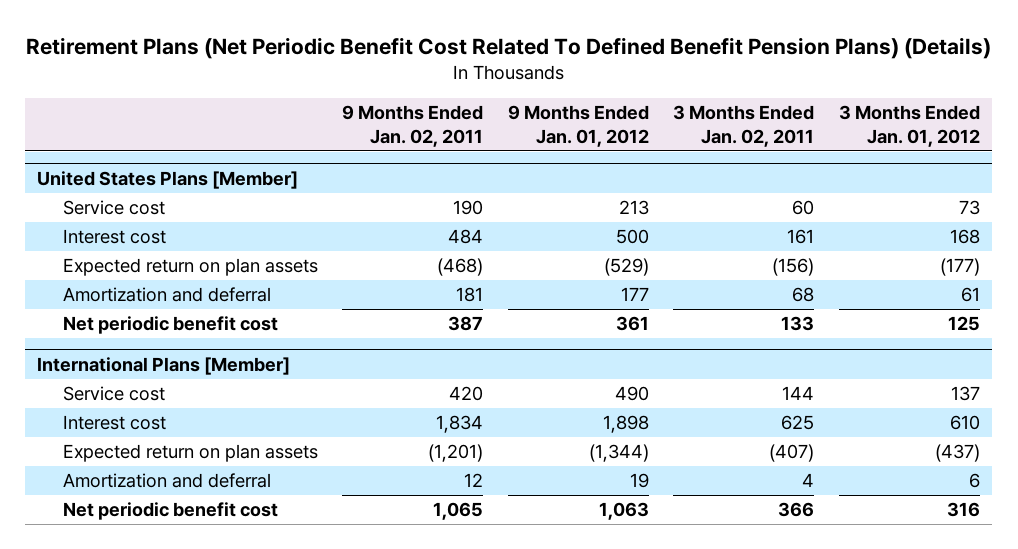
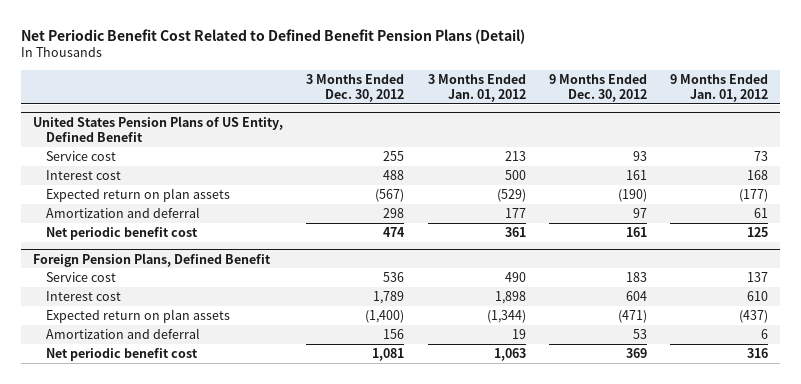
[25,37,991,60] Retirement Plans (Net Periodic Benefit Cost Related To Defined Benefit Pension Plans) (Details) -> [21,28,526,44] Net Periodic Benefit Cost Related to Defined Benefit Pension Plans (Detail)
[342,105,484,147] 9 Months Ended Jan. 02, 2011 -> none
[673,105,815,147] 3 Months Ended Jan. 02, 2011 -> none
none -> [306,73,405,103] 3 Months Ended Dec. 30, 2012
none -> [548,73,647,103] 9 Months Ended Dec. 30, 2012
[37,171,299,190] United States Plans [Member] -> none
[37,357,291,376] International Plans [Member] -> none
none -> [32,115,283,143] United States Pension Plans of US Entity, Defined Benefit
[618,200,649,216] 213 -> [754,150,769,161] 73
[959,200,981,216] 73 -> [504,150,526,161] 213
[615,229,649,245] 500 -> [747,169,769,180] 168
[950,229,981,245] 168 -> [504,169,526,180] 500
[603,258,649,277] (529) -> [739,188,769,202] (177)
[940,258,981,277] (177) -> [496,188,526,202] (529)
[620,287,649,302] 177 -> [754,207,769,218] 61
[961,287,981,303] 61 -> [504,207,526,218] 177
[615,316,649,332] 361 -> [747,226,769,237] 125
[948,316,981,332] 125 -> [504,226,526,237] 361
none -> [32,252,271,267] Foreign Pension Plans, Defined Benefit
[614,386,649,402] 490 -> [747,271,769,282] 137
[951,386,981,402] 137 -> [504,271,526,282] 490
[602,415,649,434] 1,898 -> [747,290,769,301] 610
[950,415,981,431] 610 -> [494,290,526,304] 1,898
[588,444,649,463] (1,344) -> [739,309,769,323] (437)
[935,444,981,463] (437) -> [486,309,526,323] (1,344)
[629,473,649,489] 19 -> [761,328,769,339] 6
[969,473,981,489] 6 -> [511,328,526,339] 19
[598,502,649,521] 1,063 -> [747,347,769,358] 316
[947,502,981,518] 316 -> [493,347,526,361] 1,063

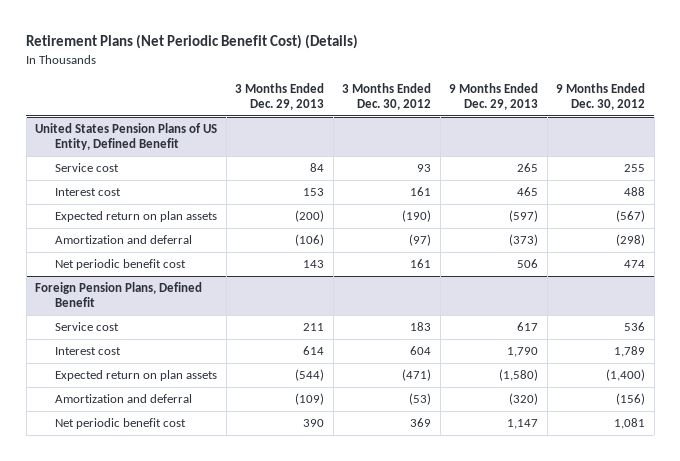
[21,28,526,44] Net Periodic Benefit Cost Related to Defined Benefit Pension Plans (Detail) -> [26,34,359,50] Retirement Plans (Net Periodic Benefit Cost) (Details)
[427,73,526,103] 3 Months Ended Jan. 01, 2012 -> none
[670,73,769,103] 9 Months Ended Jan. 01, 2012 -> none
none -> [235,83,325,111] 3 Months Ended Dec. 29, 2013
none -> [449,83,539,111] 9 Months Ended Dec. 29, 2013
[383,150,405,161] 255 -> [417,164,432,173] 93
[632,150,647,161] 93 -> [624,164,646,173] 255
[383,169,405,180] 488 -> [410,187,432,197] 161
[625,169,647,180] 161 -> [624,187,646,197] 488
[375,188,405,202] (567) -> [402,210,432,223] (190)
[617,188,647,202] (190) -> [616,210,646,223] (567)
[383,207,405,218] 298 -> [409,234,432,247] (97)
[632,207,647,218] 97 -> [616,234,646,247] (298)
[383,226,406,237] 474 -> [410,259,432,269] 161
[625,226,647,237] 161 -> [624,260,646,269] 474
[383,271,405,282] 536 -> [410,322,432,332] 183
[625,271,647,282] 183 -> [624,322,646,332] 536
[373,290,405,304] 1,789 -> [410,346,432,356] 604
[625,290,647,301] 604 -> [614,346,646,358] 1,789
[365,309,405,323] (1,400) -> [402,369,432,382] (471)
[617,309,647,323] (471) -> [606,369,646,382] (1,400)
[383,328,405,339] 156 -> [409,393,432,406] (53)
[632,328,647,339] 53 -> [616,393,646,406] (156)
[372,347,405,361] 1,081 -> [410,418,432,428] 369
[625,347,647,358] 369 -> [614,418,646,430] 1,081

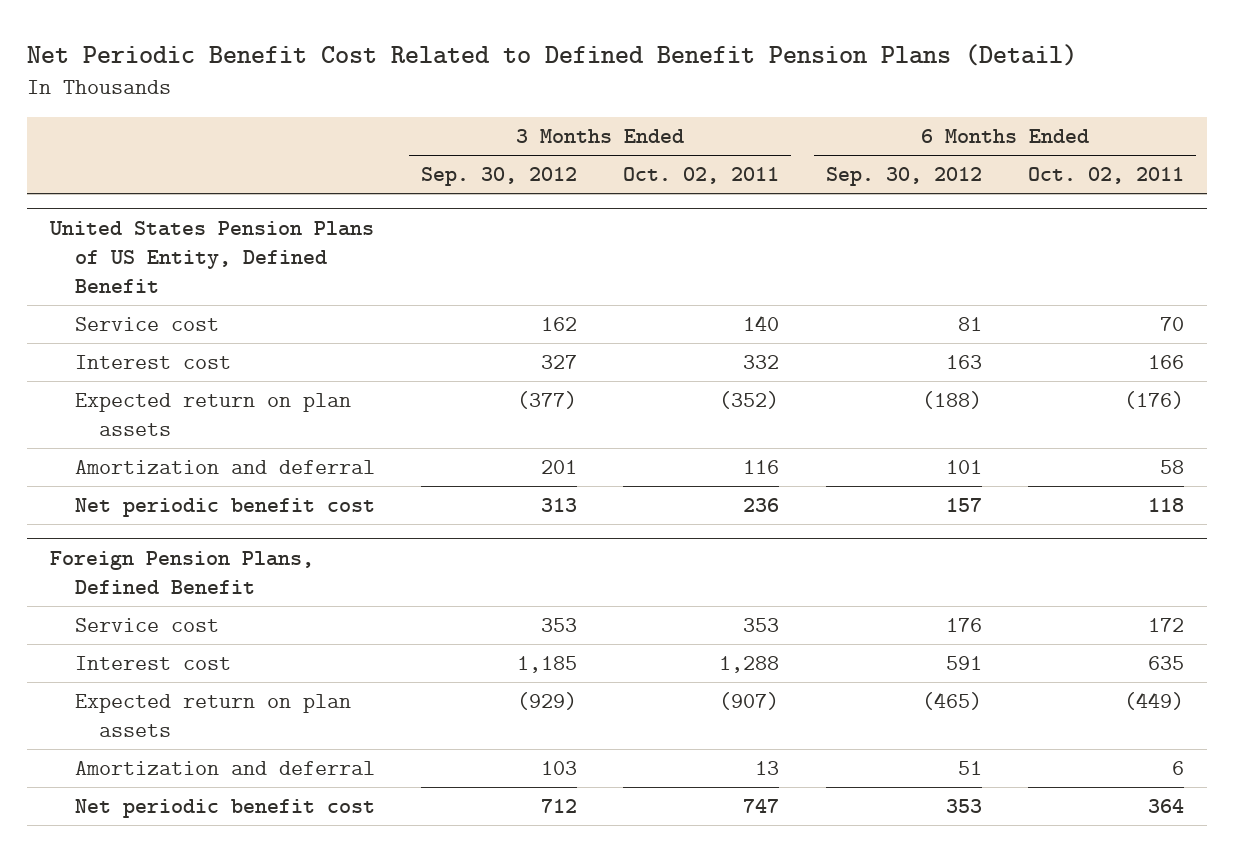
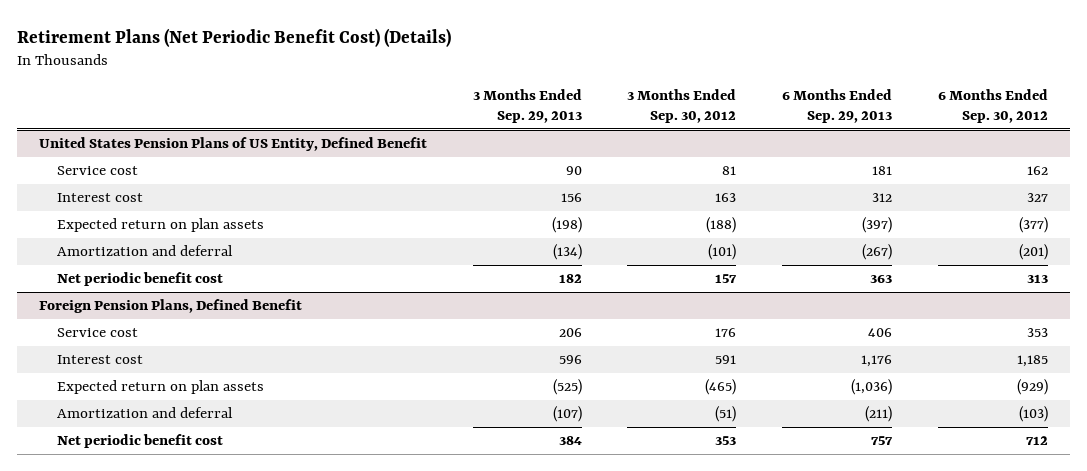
[26,43,1077,66] Net Periodic Benefit Cost Related to Defined Benefit Pension Plans (Detail) -> [16,27,451,47] Retirement Plans (Net Periodic Benefit Cost) (Details)
[623,167,780,185] Oct. 02, 2011 -> none
[1028,167,1185,185] Oct. 02, 2011 -> none
none -> [472,89,582,123] 3 Months Ended Sep. 29, 2013
none -> [781,89,892,123] 6 Months Ended Sep. 29, 2013
[541,317,578,332] 162 -> [722,166,737,176] 81
[957,317,982,332] 81 -> [1026,166,1048,176] 162
[541,355,578,370] 327 -> [715,193,737,203] 163
[945,355,982,370] 163 -> [1026,193,1048,203] 327
[517,391,578,410] (377) -> [706,217,737,234] (188)
[921,391,982,410] (188) -> [1018,217,1048,234] (377)
[541,460,578,475] 201 -> [708,244,737,261] (101)
[945,460,982,475] 101 -> [1018,244,1048,261] (201)
[541,498,578,513] 313 -> [715,274,738,284] 157
[945,498,982,513] 157 -> [1026,274,1048,284] 313
[541,618,578,633] 353 -> [715,328,737,338] 176
[945,618,982,633] 176 -> [1026,328,1048,338] 353
[517,656,578,674] 1,185 -> [715,355,737,365] 591
[945,656,982,671] 591 -> [1016,355,1048,368] 1,185
[517,692,578,711] (929) -> [705,379,737,396] (465)
[921,692,982,711] (465) -> [1016,379,1048,396] (929)
[541,761,578,776] 103 -> [715,406,737,423] (51)
[957,761,982,776] 51 -> [1018,406,1048,423] (103)
[541,799,578,814] 712 -> [715,436,737,446] 353
[945,799,982,814] 353 -> [1025,436,1048,446] 712

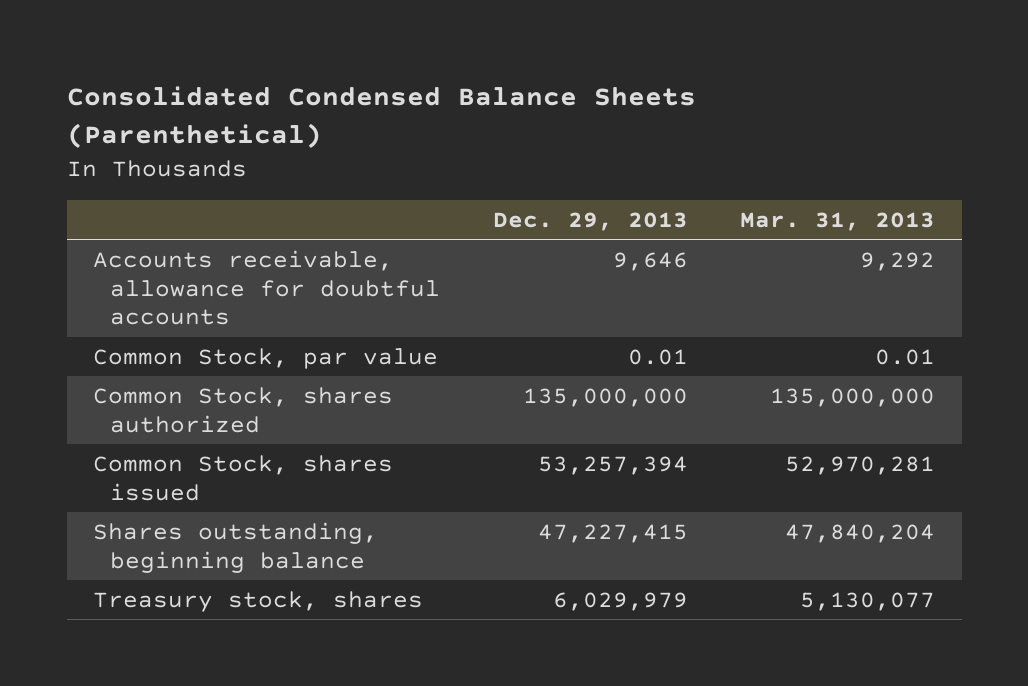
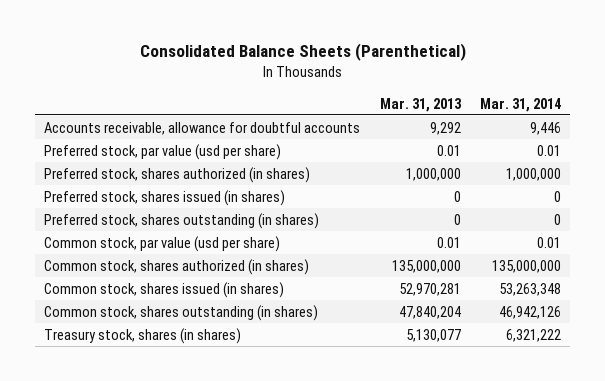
[66,85,696,148] Consolidated Condensed Balance Sheets (Parenthetical) -> [139,43,466,62] Consolidated Balance Sheets (Parenthetical)
[492,211,688,231] Dec. 29, 2013 -> none
none -> [479,97,561,112] Mar. 31, 2014
none -> [44,143,282,160] Preferred stock, par value (usd per share)
none -> [44,166,311,183] Preferred stock, shares authorized (in shares)
none -> [44,189,286,206] Preferred stock, shares issued (in shares)
none -> [44,212,320,229] Preferred stock, shares outstanding (in shares)
[92,347,438,369] Common Stock, par value -> [44,235,281,252] Common stock, par value (usd per share)
[92,386,393,433] Common Stock, shares authorized -> [44,258,310,275] Common stock, shares authorized (in shares)
[92,454,393,501] Common Stock, shares issued -> [44,281,285,298] Common stock, shares issued (in shares)
[92,521,378,573] Shares outstanding, beginning balance -> [44,304,319,321] Common stock, shares outstanding (in shares)
[92,590,423,612] Treasury stock, shares -> [44,327,242,344] Treasury stock, shares (in shares)

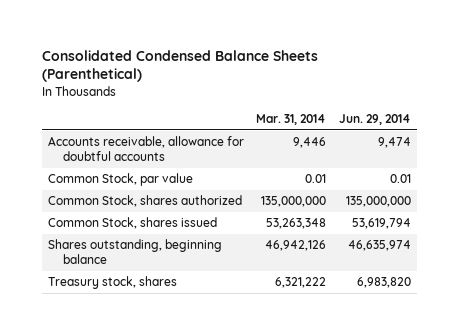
[139,43,466,62] Consolidated Balance Sheets (Parenthetical) -> [41,49,318,83] Consolidated Condensed Balance Sheets (Parenthetical)
[379,97,462,112] Mar. 31, 2013 -> none
none -> [338,113,411,125] Jun. 29, 2014
[44,143,282,160] Preferred stock, par value (usd per share) -> none
[44,166,311,183] Preferred stock, shares authorized (in shares) -> none
[44,189,286,206] Preferred stock, shares issued (in shares) -> none
[44,212,320,229] Preferred stock, shares outstanding (in shares) -> none
[44,235,281,252] Common stock, par value (usd per share) -> [47,173,193,187] Common Stock, par value
[44,258,310,275] Common stock, shares authorized (in shares) -> [47,195,242,208] Common Stock, shares authorized
[44,281,285,298] Common stock, shares issued (in shares) -> [47,217,217,230] Common Stock, shares issued
[44,304,319,321] Common stock, shares outstanding (in shares) -> [47,239,222,265] Shares outstanding, beginning balance
[44,327,242,344] Treasury stock, shares (in shares) -> [47,276,177,290] Treasury stock, shares

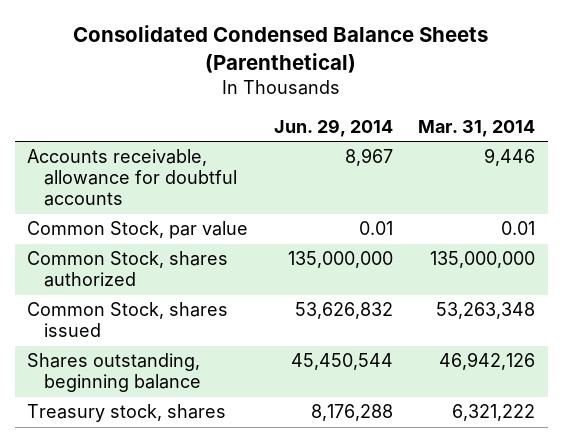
[377,137,411,149] 9,474 -> [344,148,393,167] 8,967
[351,218,411,230] 53,619,794 -> [294,302,393,320] 53,626,832
[347,240,411,252] 46,635,974 -> [290,353,393,371] 45,450,544
[356,277,411,289] 6,983,820 -> [310,404,393,422] 8,176,288

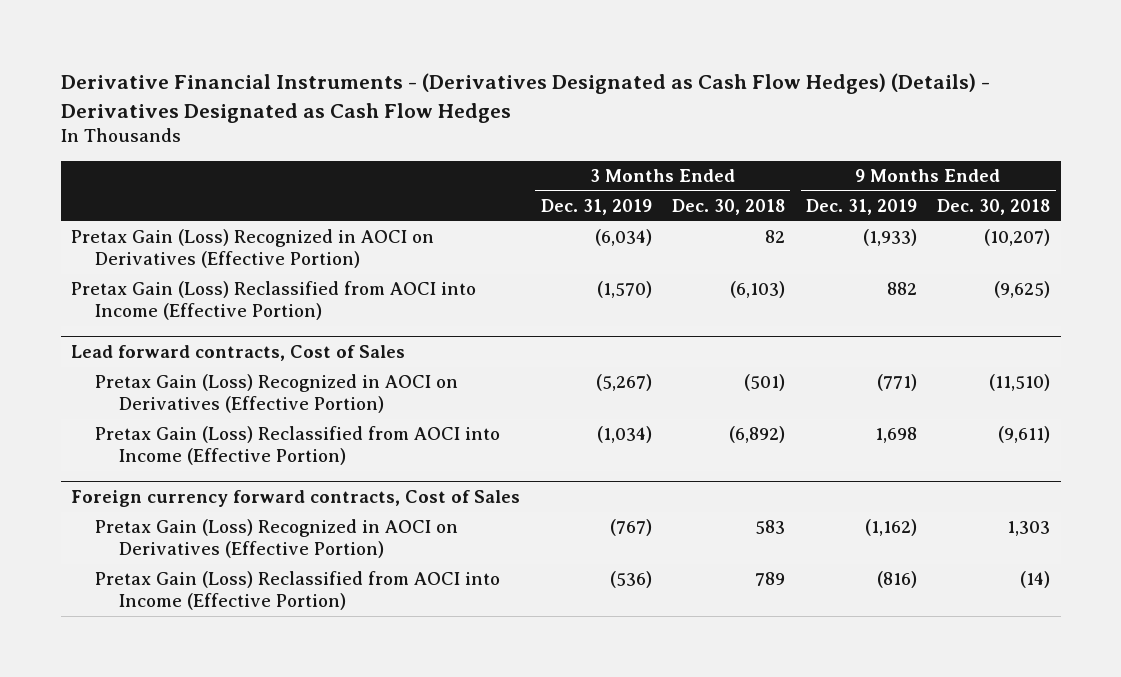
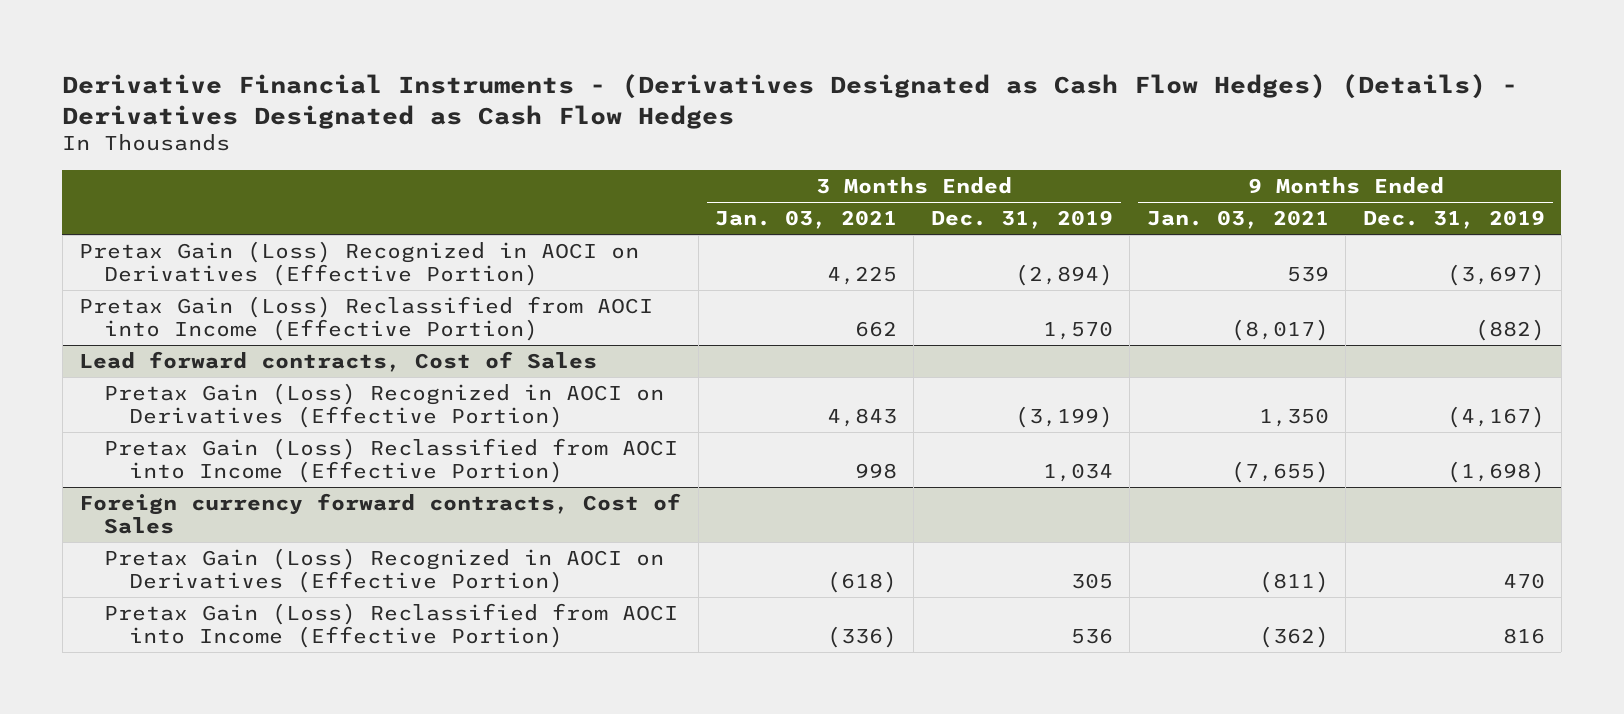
[672,199,786,216] Dec. 30, 2018 -> none
[937,199,1051,216] Dec. 30, 2018 -> none
none -> [714,209,897,229] Jan. 03, 2021
none -> [1146,209,1329,229] Jan. 03, 2021
[594,229,652,247] (6,034) -> [1014,264,1113,287] (2,894)
[862,229,917,247] (1,933) -> [1446,264,1545,287] (3,697)
[596,281,652,299] (1,570) -> [1042,321,1113,341] 1,570
[886,282,917,296] 882 -> [1474,319,1545,342] (882)
[595,374,652,392] (5,267) -> [1014,406,1113,429] (3,199)
[876,374,917,392] (771) -> [1446,406,1545,429] (4,167)
[596,426,652,444] (1,034) -> [1042,463,1113,483] 1,034
[874,427,917,444] 1,698 -> [1446,461,1545,484] (1,698)
[609,519,652,537] (767) -> [1070,573,1113,590] 305
[864,519,917,537] (1,162) -> [1502,573,1545,590] 470
[609,571,652,589] (536) -> [1070,628,1113,645] 536
[876,571,917,589] (816) -> [1502,628,1545,645] 816

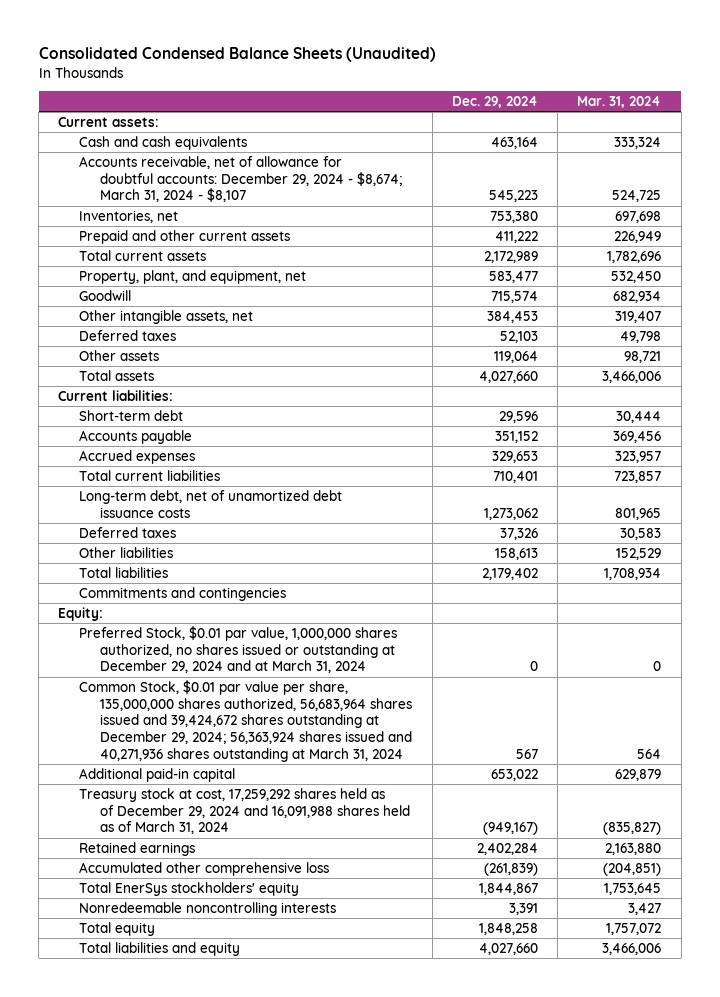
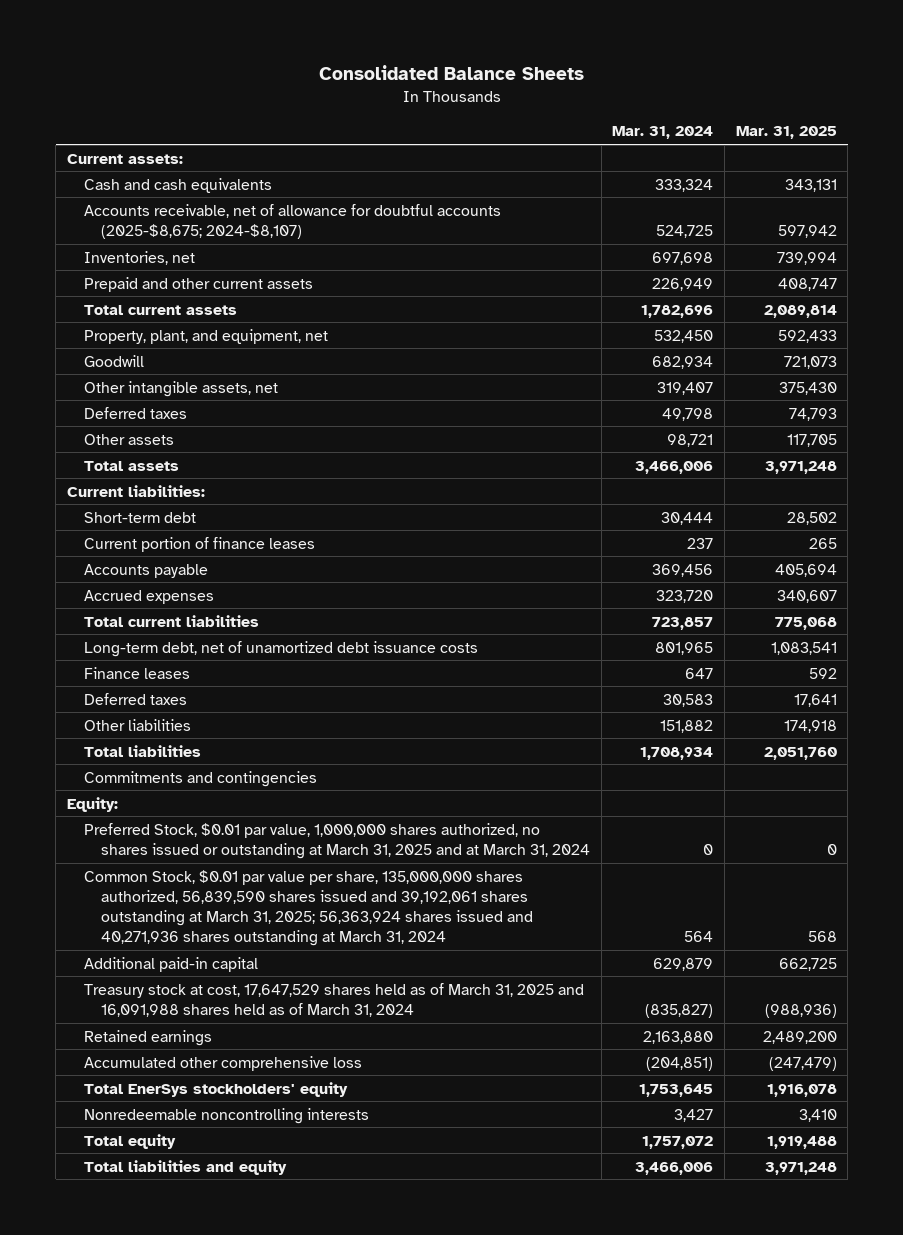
[38,47,436,63] Consolidated Condensed Balance Sheets (Unaudited) -> [318,65,584,81] Consolidated Balance Sheets
[451,95,538,108] Dec. 29, 2024 -> none
none -> [735,126,837,140] Mar. 31, 2025
[79,155,403,203] Accounts receivable, net of allowance for doubtful accounts: December 29, 2024 - $8,674; March 31, 2024 - $8,107 -> [83,203,501,239] Accounts receivable, net of allowance for doubtful accounts (2025-$8,675; 2024-$8,107)
none -> [83,536,315,552] Current portion of finance leases
[615,450,662,463] 323,957 -> [656,589,714,603] 323,720
none -> [83,666,190,679] Finance leases
[616,547,662,560] 152,529 -> [660,719,714,733] 151,882
[79,625,398,674] Preferred Stock, $0.01 par value, 1,000,000 shares authorized, no shares issued or outstanding at December 29, 2024 and at March 31, 2024 -> [83,822,590,859] Preferred Stock, $0.01 par value, 1,000,000 shares authorized, no shares issued or outstanding at March 31, 2025 and at March 31, 2024
[79,679,413,763] Common Stock, $0.01 par value per share, 135,000,000 shares authorized, 56,683,964 shares issued and 39,424,672 shares outstanding at December 29, 2024; 56,363,924 shares issued and 40,271,936 shares outstanding at March 31, 2024 -> [83,869,533,947] Common Stock, $0.01 par value per share, 135,000,000 shares authorized, 56,839,590 shares issued and 39,192,061 shares outstanding at March 31, 2025; 56,363,924 shares issued and 40,271,936 shares outstanding at March 31, 2024
[79,787,411,835] Treasury stock at cost, 17,259,292 shares held as of December 29, 2024 and 16,091,988 shares held as of March 31, 2024 -> [83,982,584,1017] Treasury stock at cost, 17,647,529 shares held as of March 31, 2025 and 16,091,988 shares held as of March 31, 2024

